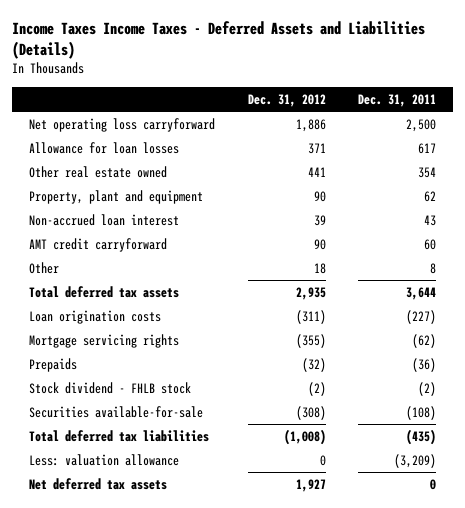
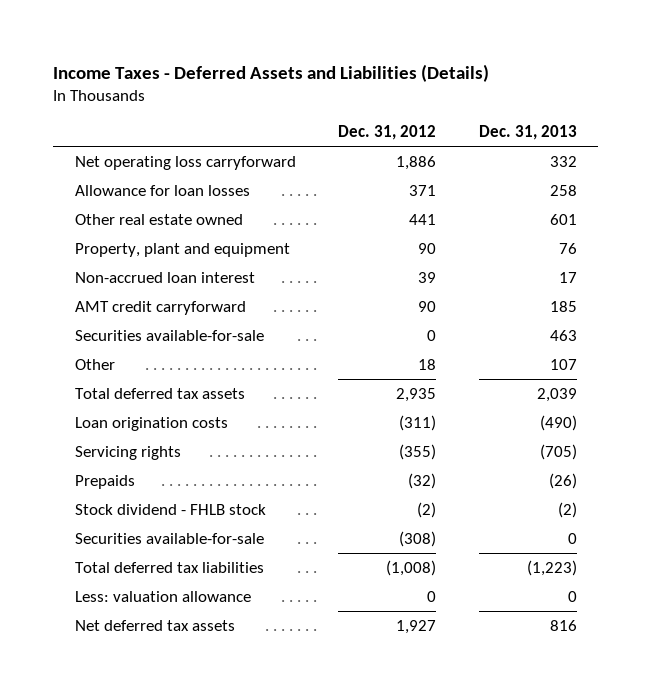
[12,20,426,59] Income Taxes Income Taxes - Deferred Assets and Liabilities (Details) -> [53,63,490,82] Income Taxes - Deferred Assets and Liabilities (Details)
[358,93,437,107] Dec. 31, 2011 -> none
none -> [478,125,577,141] Dec. 31, 2013
none -> [74,329,264,341] Securities available-for-sale
[28,333,179,348] Mortgage servicing rights -> [74,445,181,460] Servicing rights

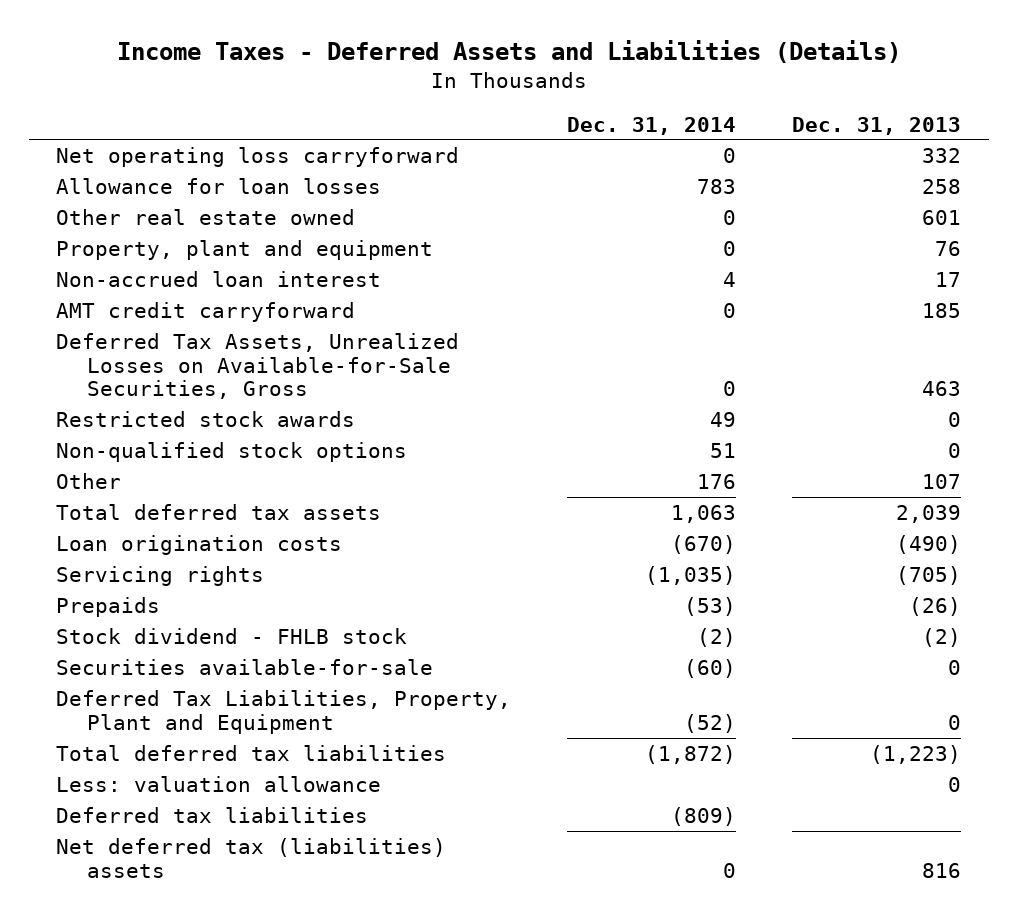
[338,125,437,141] Dec. 31, 2012 -> none
none -> [567,116,737,135] Dec. 31, 2014
[74,329,264,341] Securities available-for-sale -> [56,332,460,400] Deferred Tax Assets, Unrealized Losses on Available-for-Sale Securities, Gross
none -> [56,410,356,427] Restricted stock awards
none -> [56,441,408,462] Non-qualified stock options
none -> [56,689,512,734] Deferred Tax Liabilities, Property, Plant and Equipment
none -> [56,806,369,823] Deferred tax liabilities
[74,619,235,631] Net deferred tax assets -> [56,837,447,878] Net deferred tax (liabilities) assets

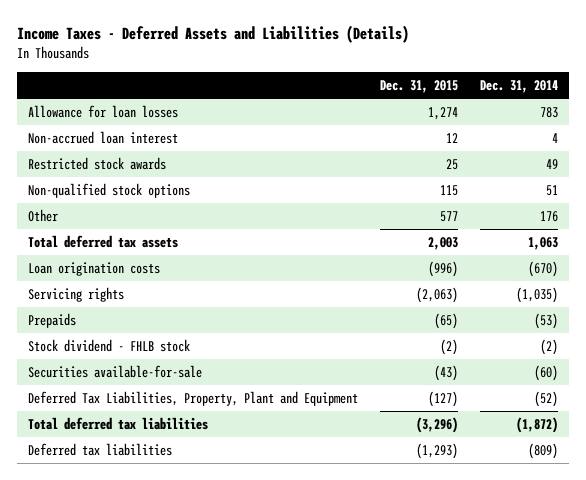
[792,116,962,135] Dec. 31, 2013 -> none
none -> [380,79,459,93] Dec. 31, 2015
[56,146,460,167] Net operating loss carryforward -> none
[56,208,356,225] Other real estate owned -> none
[56,239,434,260] Property, plant and equipment -> none
[56,301,356,322] AMT credit carryforward -> none
[56,332,460,400] Deferred Tax Assets, Unrealized Losses on Available-for-Sale Securities, Gross -> none
[56,775,382,792] Less: valuation allowance -> none
[56,837,447,878] Net deferred tax (liabilities) assets -> none

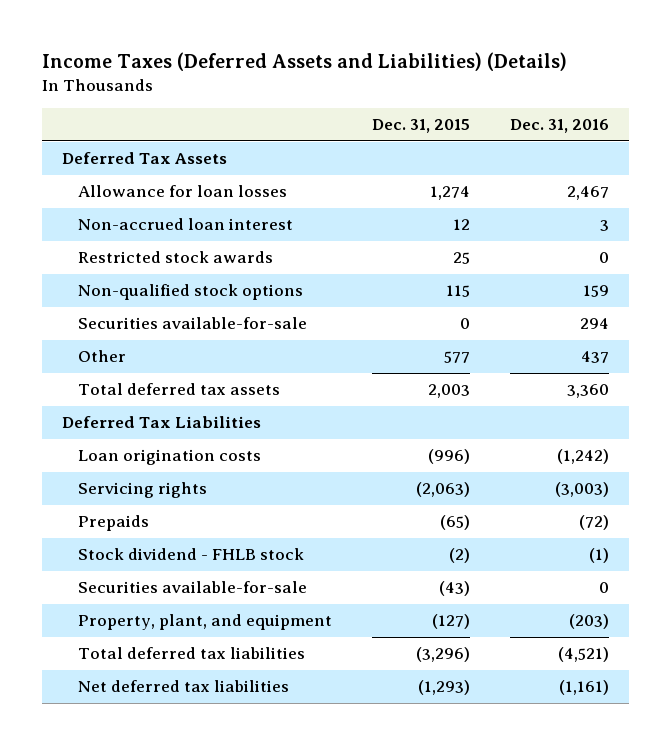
[17,25,410,44] Income Taxes - Deferred Assets and Liabilities (Details) -> [41,52,567,72] Income Taxes (Deferred Assets and Liabilities) (Details)
[479,79,558,93] Dec. 31, 2014 -> none
none -> [509,119,609,134] Dec. 31, 2016
none -> [61,152,227,165] Deferred Tax Assets
none -> [77,317,307,330] Securities available-for-sale
none -> [61,416,261,429] Deferred Tax Liabilities
[28,390,359,406] Deferred Tax Liabilities, Property, Plant and Equipment -> [77,614,332,631] Property, plant, and equipment
[28,442,173,456] Deferred tax liabilities -> [77,680,289,693] Net deferred tax liabilities

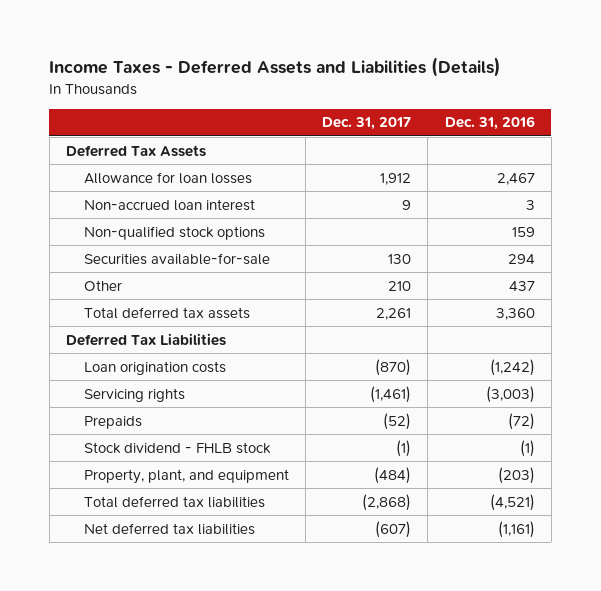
[41,52,567,72] Income Taxes (Deferred Assets and Liabilities) (Details) -> [49,57,502,78] Income Taxes - Deferred Assets and Liabilities (Details)
[371,119,470,134] Dec. 31, 2015 -> none
none -> [322,117,412,131] Dec. 31, 2017
[77,251,273,264] Restricted stock awards -> none
[77,581,307,594] Securities available-for-sale -> none

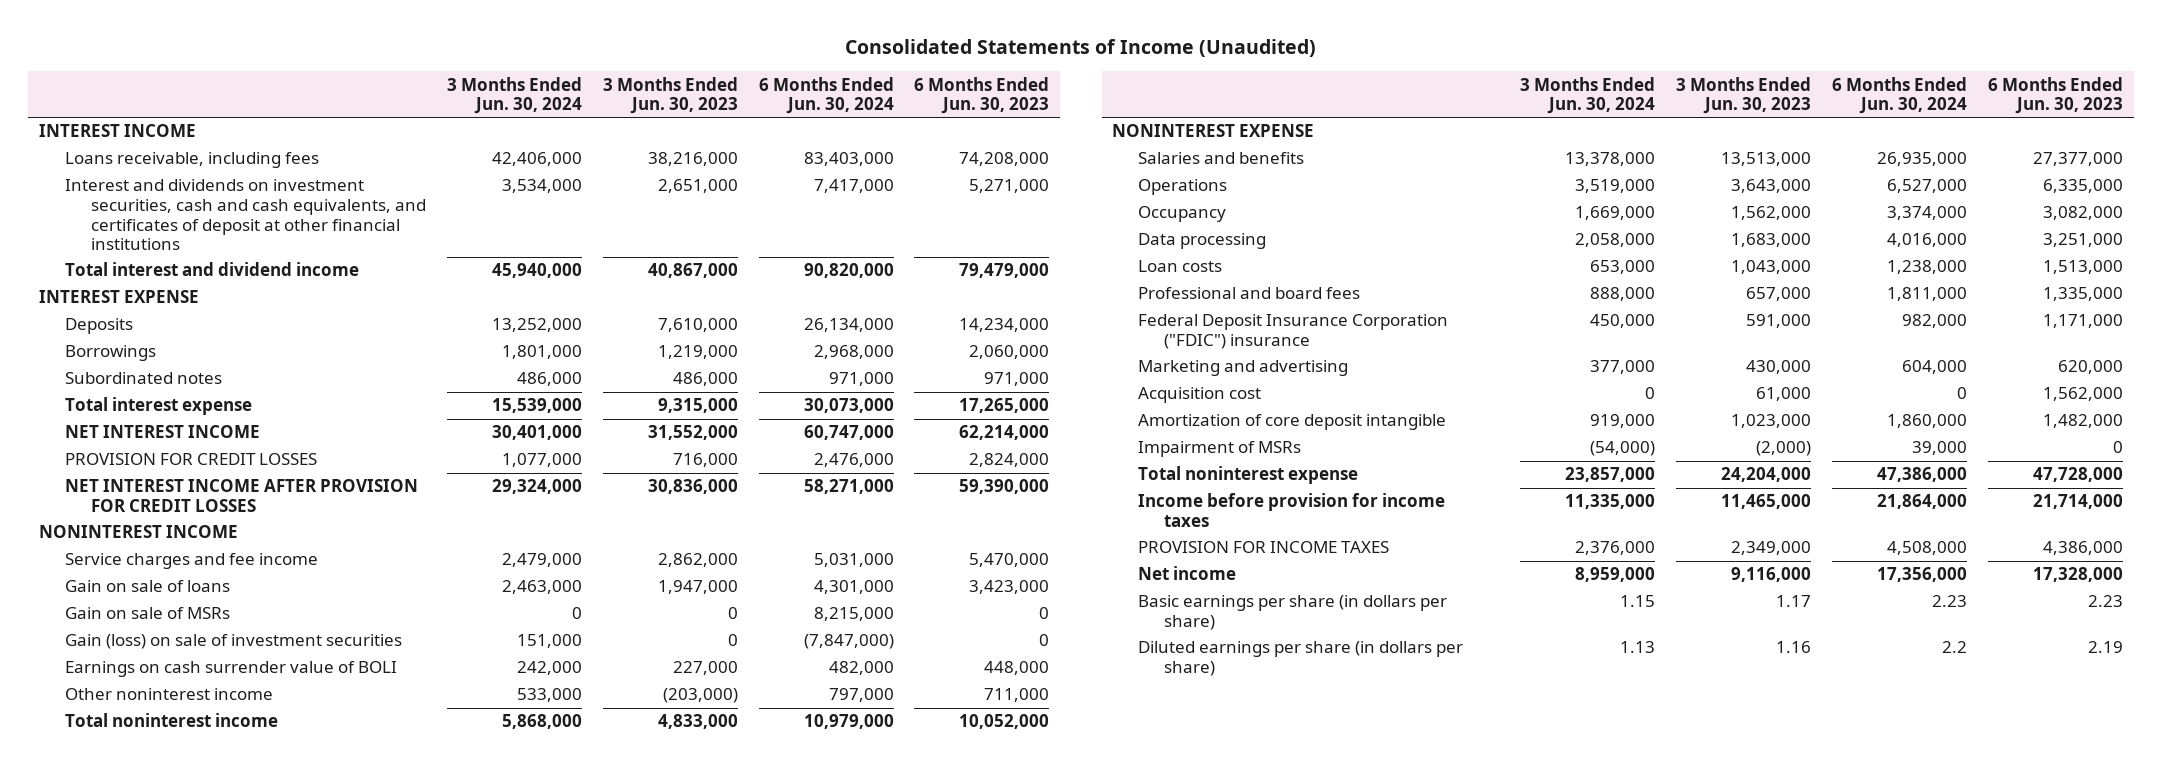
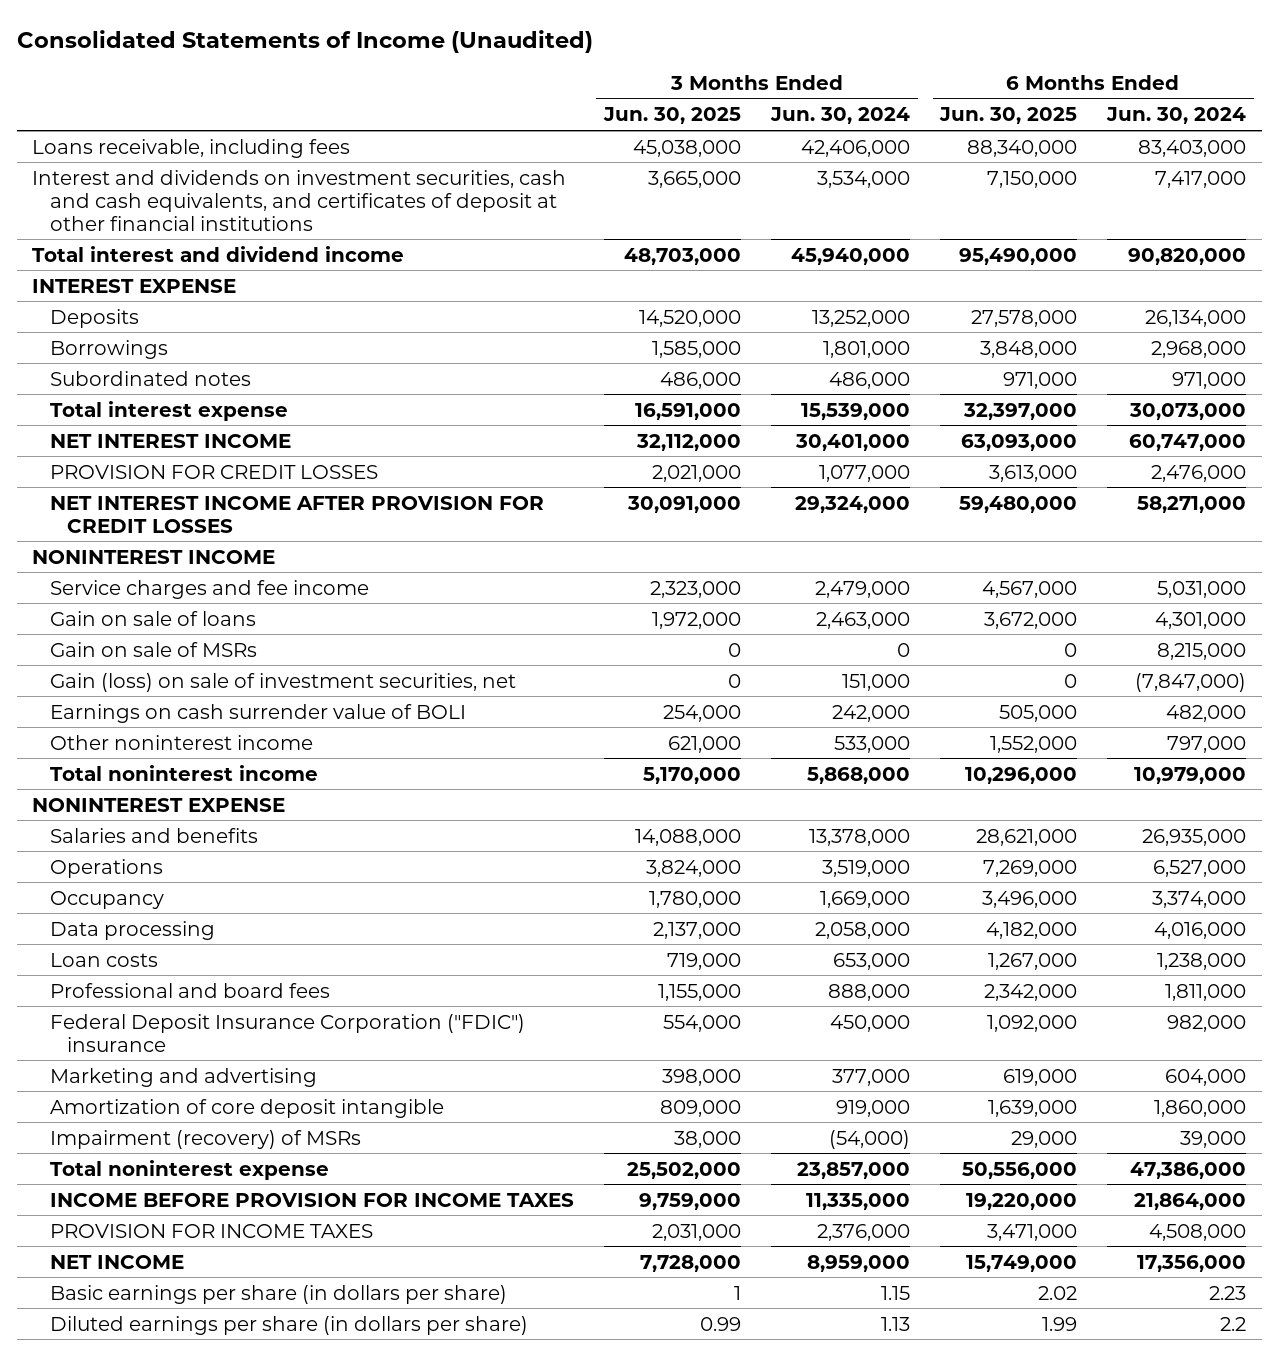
[602,76,738,115] 3 Months Ended Jun. 30, 2023 -> none
[914,76,1050,115] 6 Months Ended Jun. 30, 2023 -> none
none -> [602,107,741,125] Jun. 30, 2025
none -> [939,107,1078,125] Jun. 30, 2025
[38,124,196,138] INTEREST INCOME -> none
[64,634,402,650] Gain (loss) on sale of investment securities -> [49,672,516,692] Gain (loss) on sale of investment securities, net
[1138,387,1262,404] Acquisition cost -> none
[1138,441,1302,458] Impairment of MSRs -> [49,1129,361,1149] Impairment (recovery) of MSRs
[1138,493,1446,527] Income before provision for income taxes -> [49,1192,574,1207] INCOME BEFORE PROVISION FOR INCOME TAXES
[1138,566,1237,581] Net income -> [49,1254,184,1269] NET INCOME

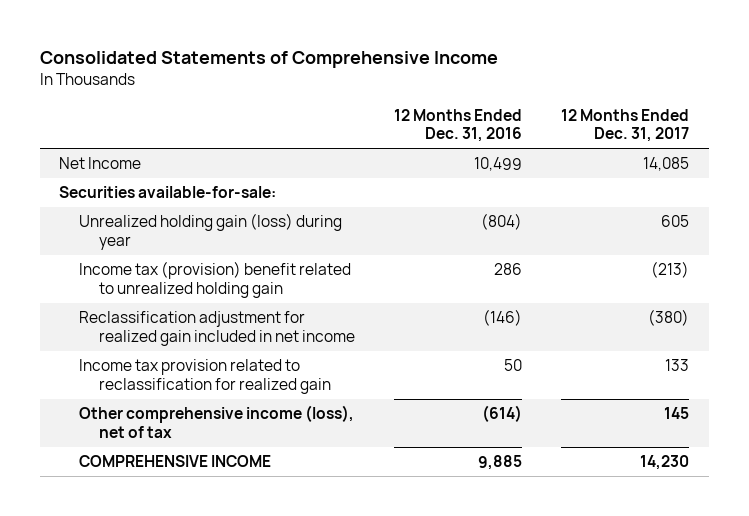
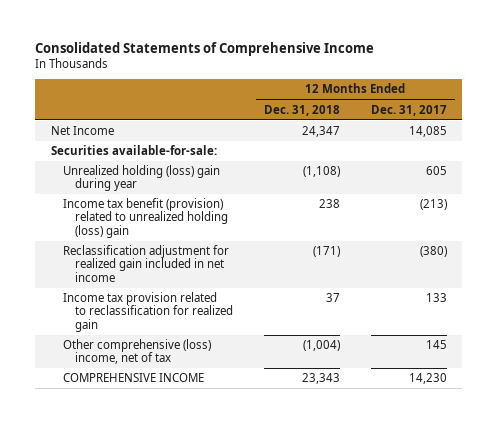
[394,108,523,143] 12 Months Ended Dec. 31, 2016 -> none
none -> [263,104,340,116] Dec. 31, 2018
[79,213,343,250] Unrealized holding gain (loss) during year -> [62,165,220,192] Unrealized holding (loss) gain during year
[79,261,352,298] Income tax (provision) benefit related to unrealized holding gain -> [62,198,228,238] Income tax benefit (provision) related to unrealized holding (loss) gain
[79,405,355,438] Other comprehensive income (loss), net of tax -> [62,339,211,365] Other comprehensive (loss) income, net of tax

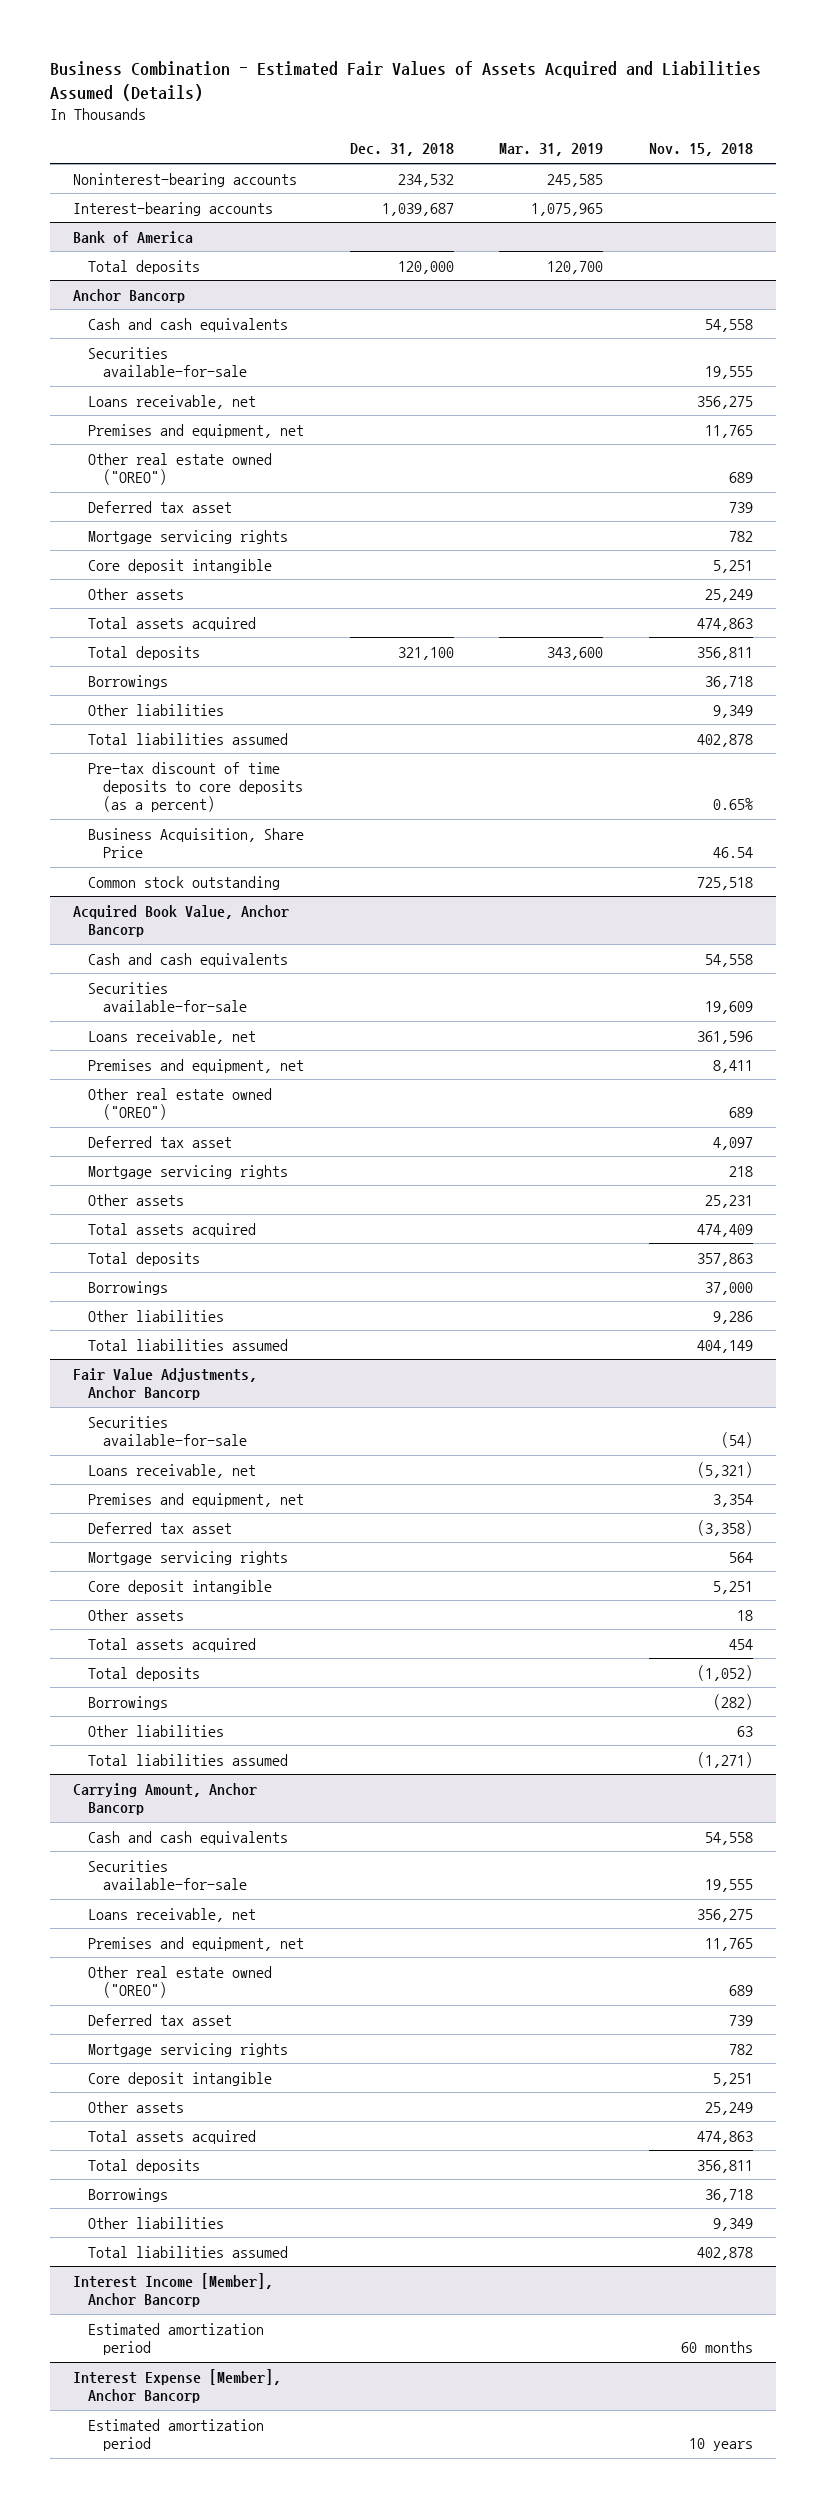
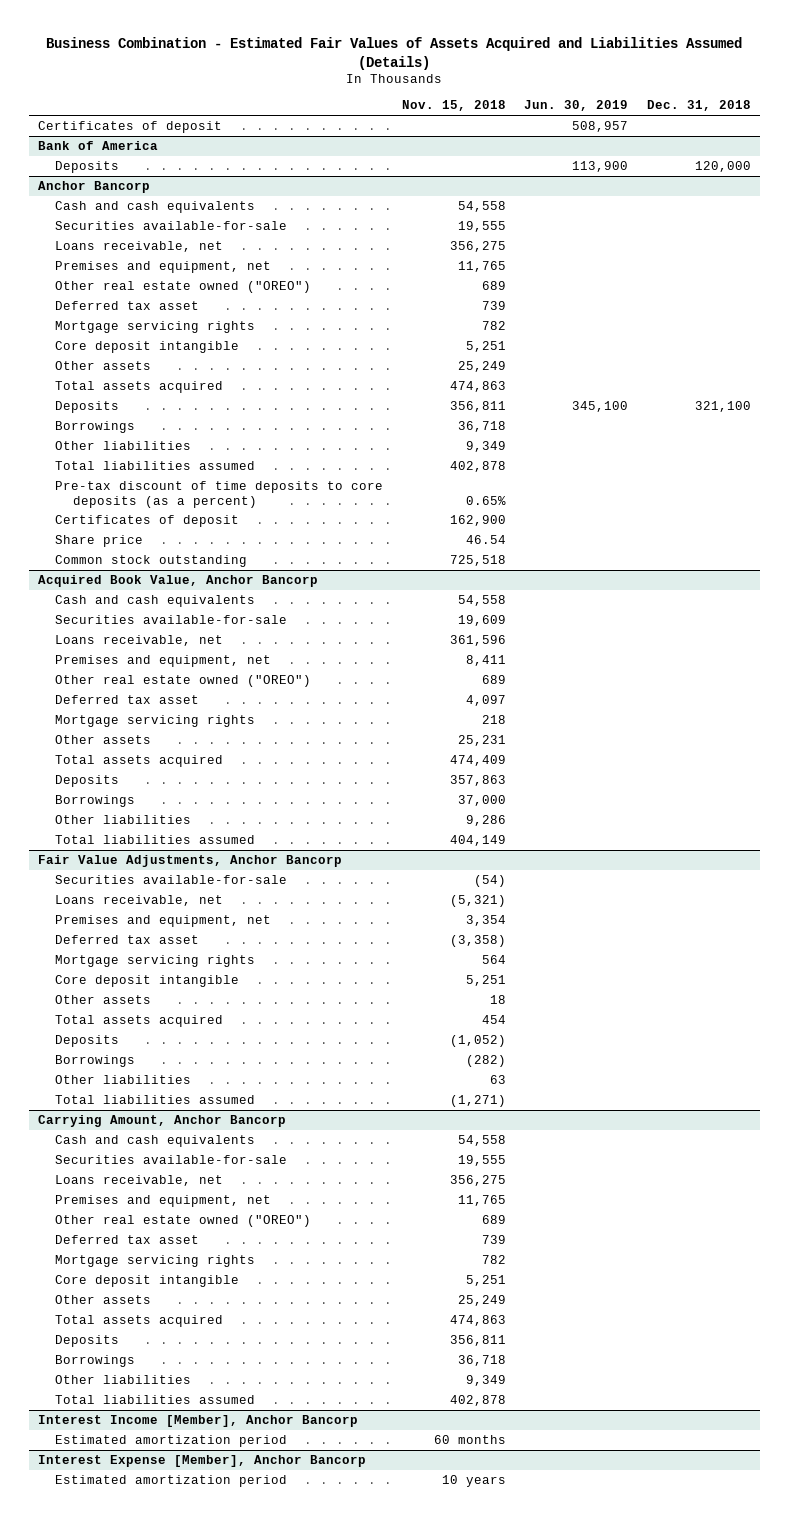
[499,143,604,157] Mar. 31, 2019 -> none
none -> [524,100,629,112] Jun. 30, 2019
[72,172,297,187] Noninterest-bearing accounts -> none
[72,201,273,216] Interest-bearing accounts -> none
none -> [37,120,222,133] Certificates of deposit
[87,259,200,274] Total deposits -> [55,160,120,173] Deposits
[87,645,200,660] Total deposits -> [55,400,120,413] Deposits
none -> [55,514,240,527] Certificates of deposit
[87,827,304,858] Business Acquisition, Share Price -> [55,534,144,547] Share price
[87,1251,200,1266] Total deposits -> [55,774,120,787] Deposits
[87,1666,200,1681] Total deposits -> [55,1034,120,1047] Deposits
[87,2158,200,2173] Total deposits -> [55,1334,120,1347] Deposits

